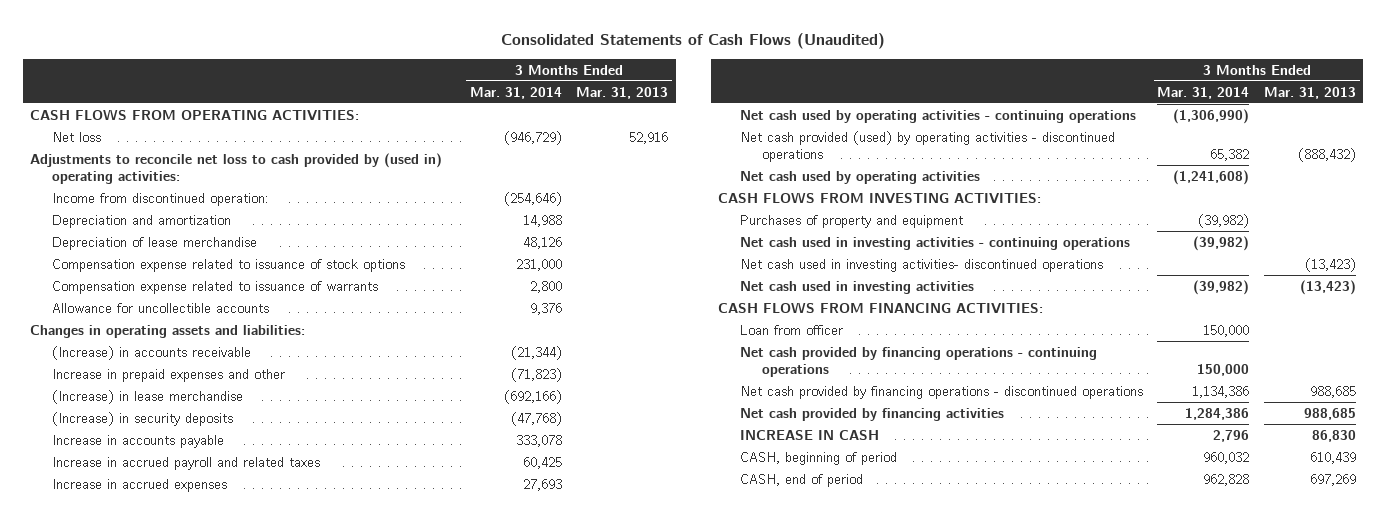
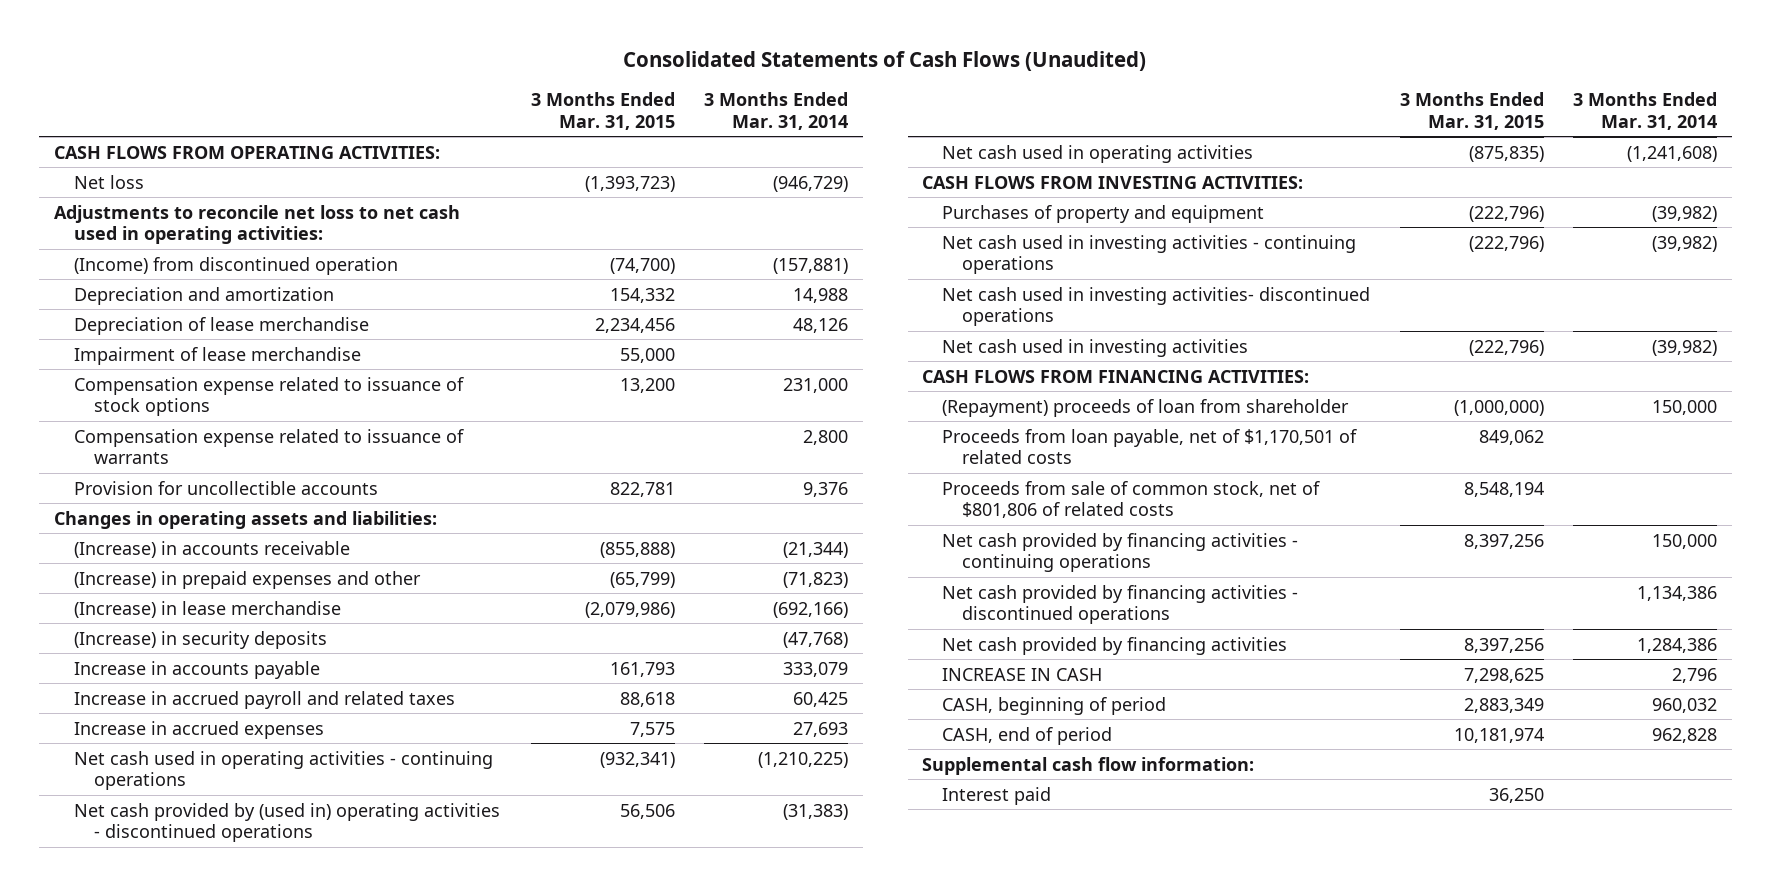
[576,86,669,99] Mar. 31, 2013 -> none
none -> [530,91,675,130] 3 Months Ended Mar. 31, 2015
[30,152,443,185] Adjustments to reconcile net loss to cash provided by (used in) operating activities: -> [53,204,460,245] Adjustments to reconcile net loss to net cash used in operating activities:
[52,192,270,206] Income from discontinued operation: -> [73,256,398,275] (Income) from discontinued operation
[503,191,562,206] (254,646) -> [773,257,849,274] (157,881)
none -> [73,346,361,365] Impairment of lease merchandise
[52,302,270,313] Allowance for uncollectible accounts -> [73,480,378,495] Provision for uncollectible accounts
[52,368,286,382] Increase in prepaid expenses and other -> [73,570,421,589] (Increase) in prepaid expenses and other
[515,434,562,447] 333,078 -> [783,661,849,677] 333,079
[739,109,1136,123] Net cash used by operating activities - continuing operations -> [73,750,493,791] Net cash used in operating activities - continuing operations
[1173,108,1250,124] (1,306,990) -> [758,751,849,768] (1,210,225)
[739,130,1115,163] Net cash provided (used) by operating activities - discontinued operations -> [73,802,500,843] Net cash provided by (used in) operating activities - discontinued operations
[1210,149,1250,162] 65,382 -> [783,803,849,820] (31,383)
[739,170,980,184] Net cash used by operating activities -> [942,144,1254,163] Net cash used in operating activities
[739,324,843,335] Loan from officer -> [942,398,1350,417] (Repayment) proceeds of loan from shareholder
none -> [942,428,1358,465] Proceeds from loan payable, net of $1,170,501 of related costs
none -> [942,480,1321,519] Proceeds from sale of common stock, net of $801,806 of related costs
[739,346,1097,378] Net cash provided by financing operations - continuing operations -> [942,532,1299,573] Net cash provided by financing activities - continuing operations
[739,385,1143,399] Net cash provided by financing operations - discontinued operations -> [942,584,1299,625] Net cash provided by financing activities - discontinued operations
none -> [922,756,1255,775] Supplemental cash flow information:
none -> [942,786,1052,805] Interest paid

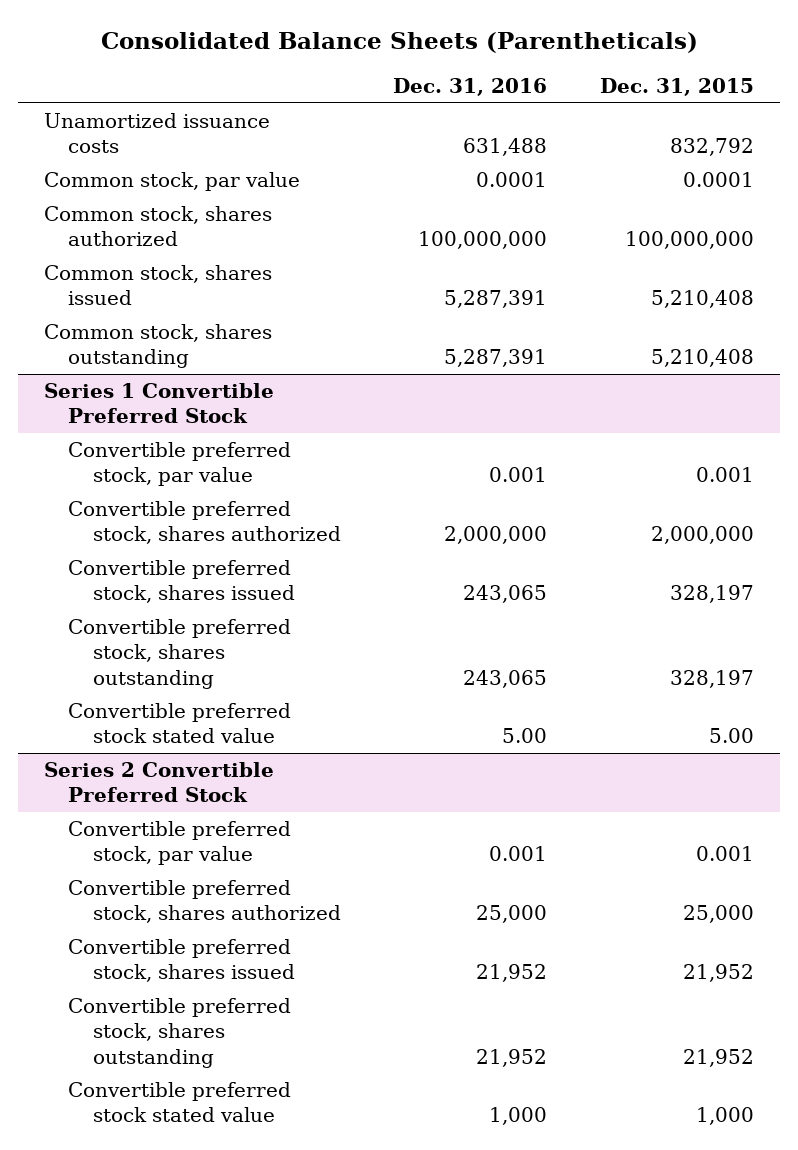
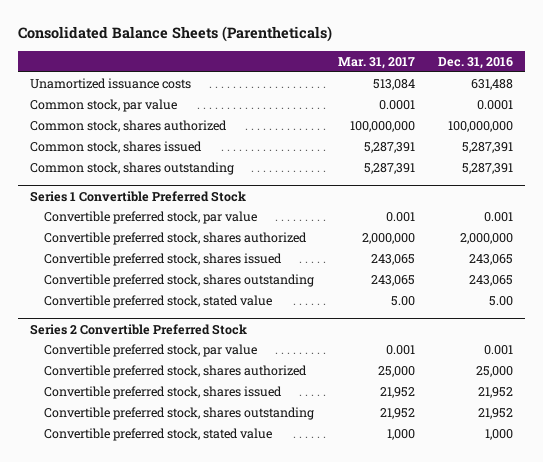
[599,77,754,96] Dec. 31, 2015 -> none
none -> [337,56,415,69] Mar. 31, 2017
[68,703,292,744] Convertible preferred stock stated value -> [44,295,273,309] Convertible preferred stock, stated value
[68,1082,292,1123] Convertible preferred stock stated value -> [44,428,273,442] Convertible preferred stock, stated value

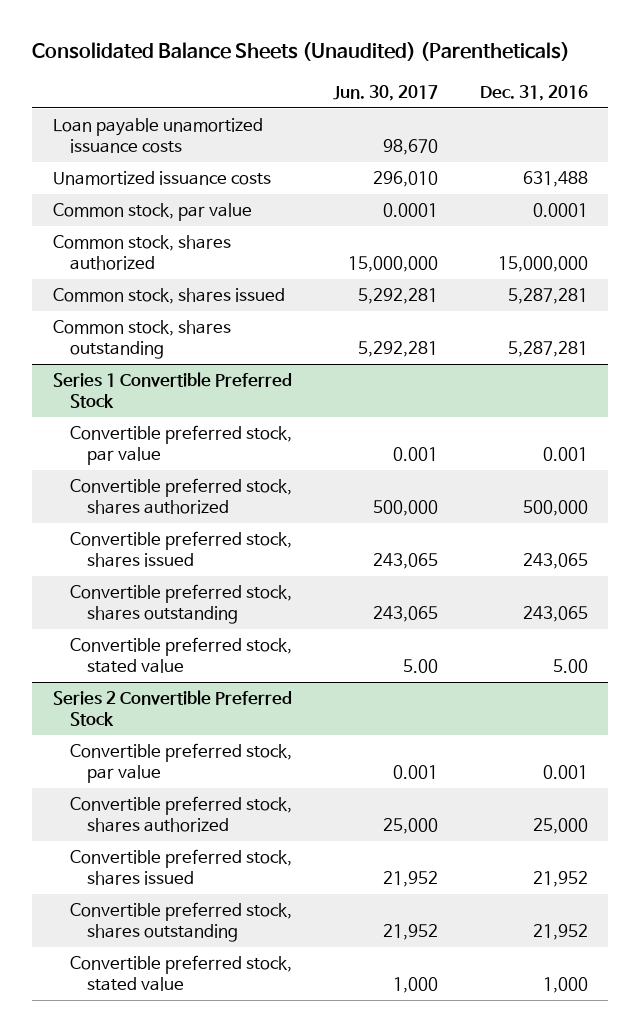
[18,25,333,42] Consolidated Balance Sheets (Parentheticals) -> [31,42,570,62] Consolidated Balance Sheets (Unaudited) (Parentheticals)
[337,56,415,69] Mar. 31, 2017 -> none
none -> [333,84,439,101] Jun. 30, 2017
none -> [52,118,263,154] Loan payable unamortized issuance costs
[448,121,514,133] 100,000,000 -> [497,256,588,273] 15,000,000
[462,142,514,154] 5,287,391 -> [507,288,588,305] 5,287,281
[462,163,514,175] 5,287,391 -> [507,341,588,358] 5,287,281
[460,233,514,245] 2,000,000 -> [522,500,588,517] 500,000

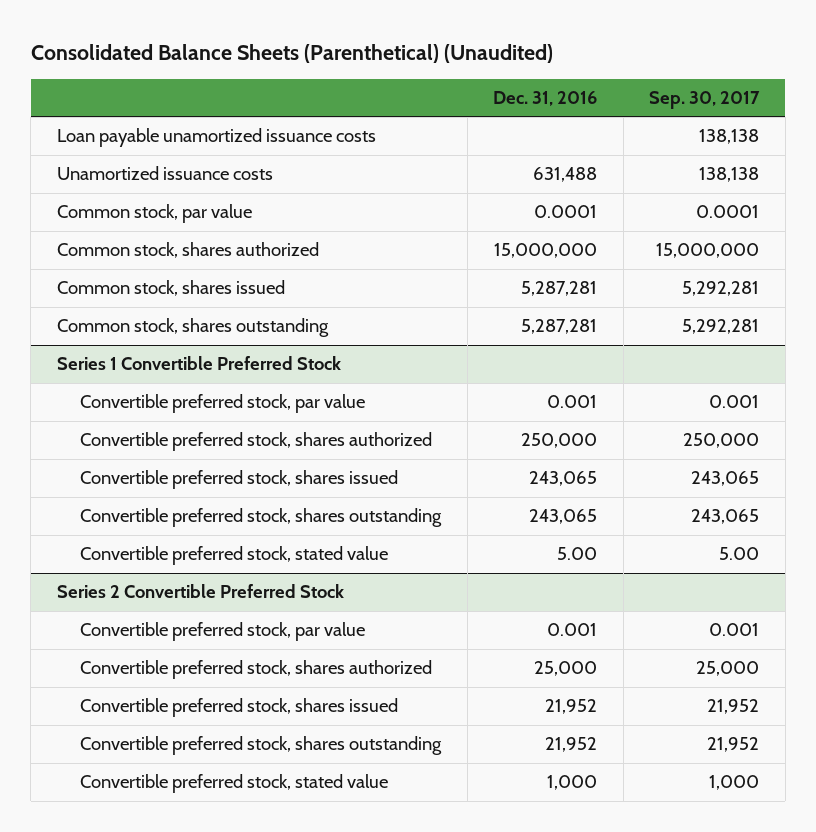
[31,42,570,62] Consolidated Balance Sheets (Unaudited) (Parentheticals) -> [30,43,553,63] Consolidated Balance Sheets (Parenthetical) (Unaudited)
[333,84,439,101] Jun. 30, 2017 -> none
none -> [649,90,761,109] Sep. 30, 2017
[522,500,588,517] 500,000 -> [521,433,598,449] 250,000

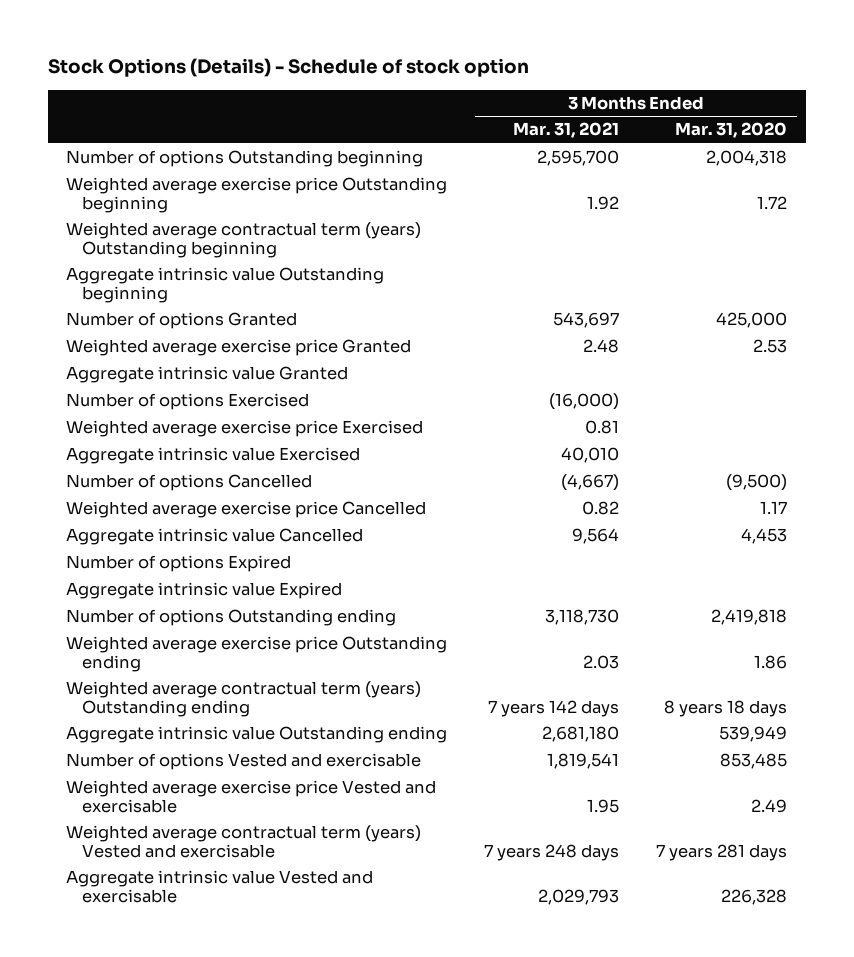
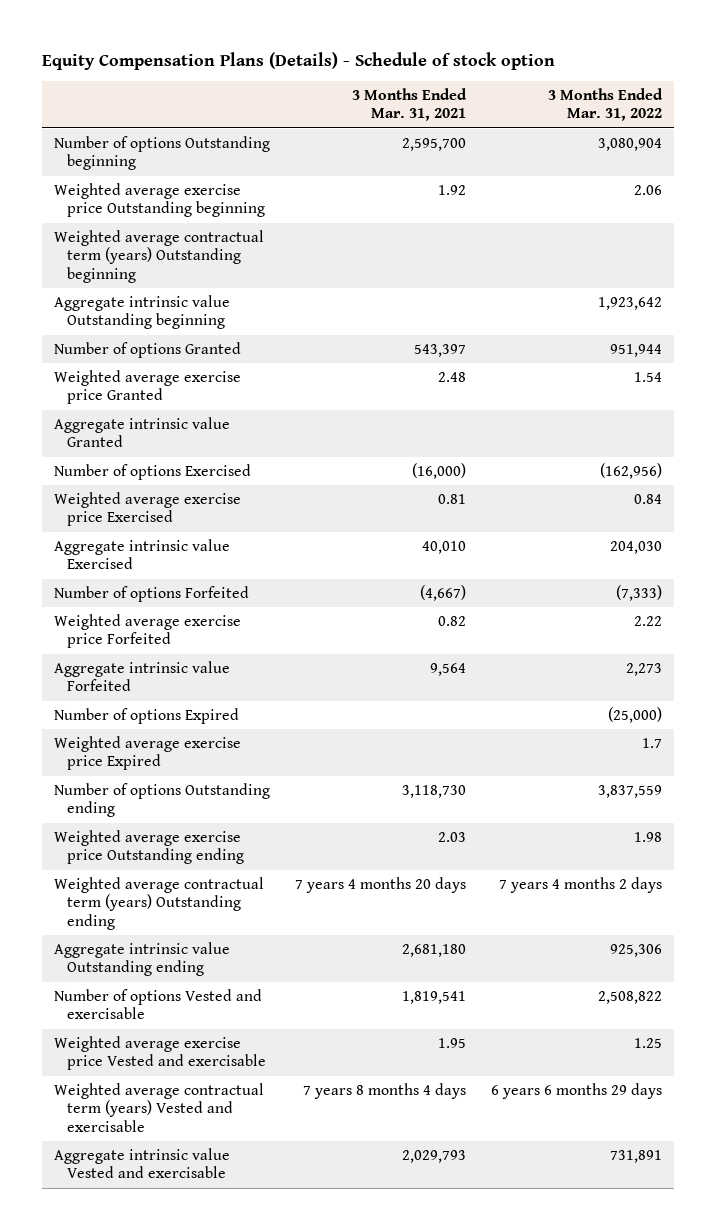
[48,58,530,78] Stock Options (Details) - Schedule of stock option -> [41,51,555,70] Equity Compensation Plans (Details) - Schedule of stock option
[675,122,788,139] Mar. 31, 2020 -> none
none -> [547,87,663,122] 3 Months Ended Mar. 31, 2022
[553,312,620,329] 543,697 -> [413,343,466,357] 543,397
[66,474,313,492] Number of options Cancelled -> [54,585,250,602] Number of options Forfeited
[66,501,427,519] Weighted average exercise price Cancelled -> [54,613,242,649] Weighted average exercise price Forfeited
[66,528,364,546] Aggregate intrinsic value Cancelled -> [54,660,231,692] Aggregate intrinsic value Forfeited
[66,582,343,600] Aggregate intrinsic value Expired -> none
none -> [54,735,242,771] Weighted average exercise price Expired
[488,699,620,717] 7 years 142 days -> [294,876,466,893] 7 years 4 months 20 days
[484,843,620,861] 7 years 248 days -> [302,1082,466,1099] 7 years 8 months 4 days

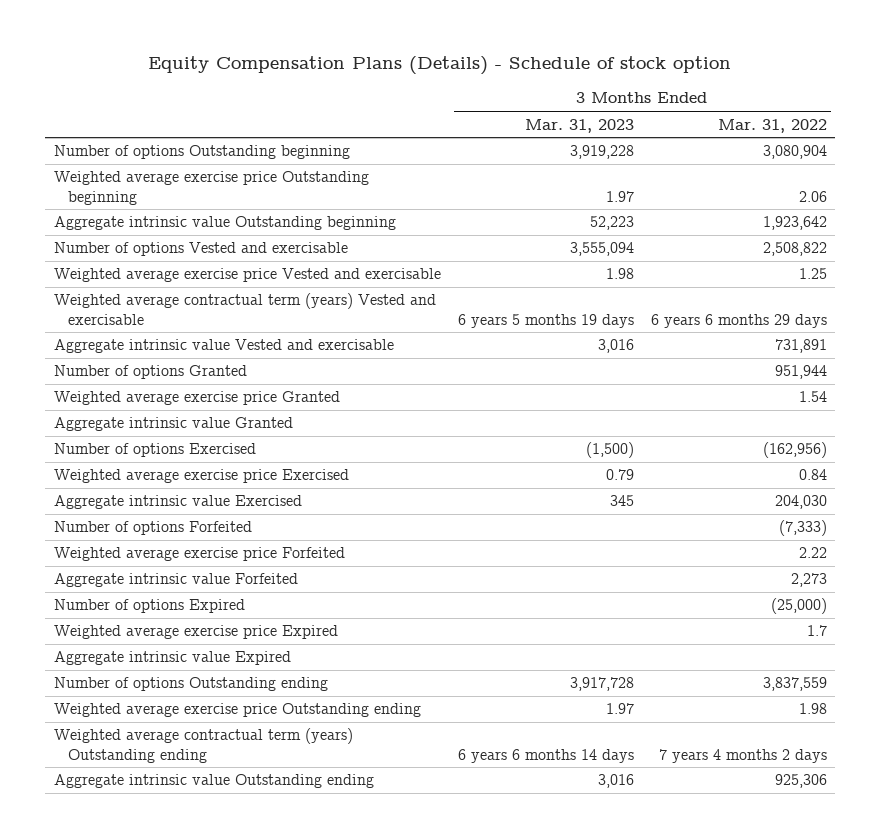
[351,87,467,122] 3 Months Ended Mar. 31, 2021 -> none
none -> [524,118,634,133] Mar. 31, 2023
[54,229,265,283] Weighted average contractual term (years) Outstanding beginning -> none
[54,988,263,1020] Number of options Vested and exercisable -> [53,242,348,257] Number of options Vested and exercisable
[54,1035,266,1071] Weighted average exercise price Vested and exercisable -> [53,268,441,283] Weighted average exercise price Vested and exercisable
[54,1082,265,1132] Weighted average contractual term (years) Vested and exercisable -> [53,293,436,325] Weighted average contractual term (years) Vested and exercisable
[54,1147,231,1179] Aggregate intrinsic value Vested and exercisable -> [53,339,394,354] Aggregate intrinsic value Vested and exercisable
none -> [53,651,291,666] Aggregate intrinsic value Expired

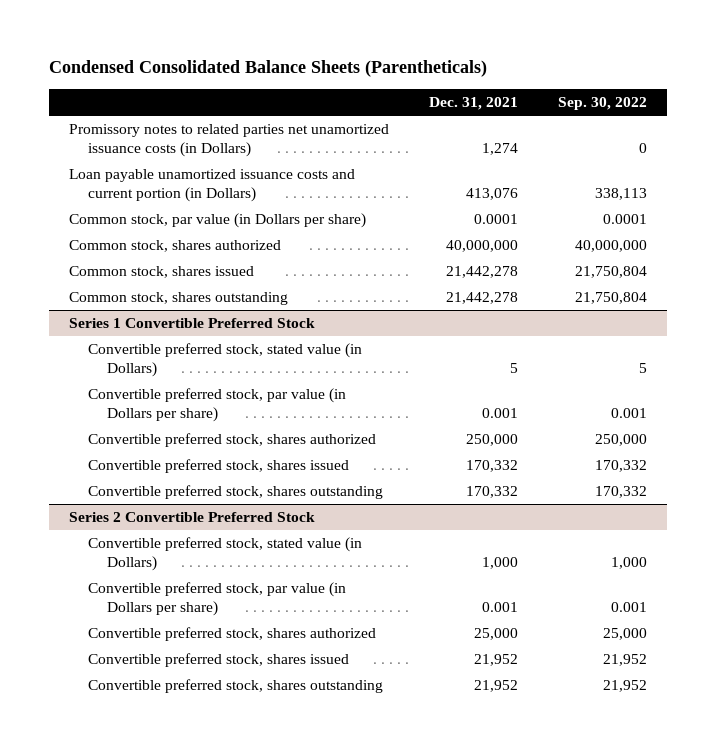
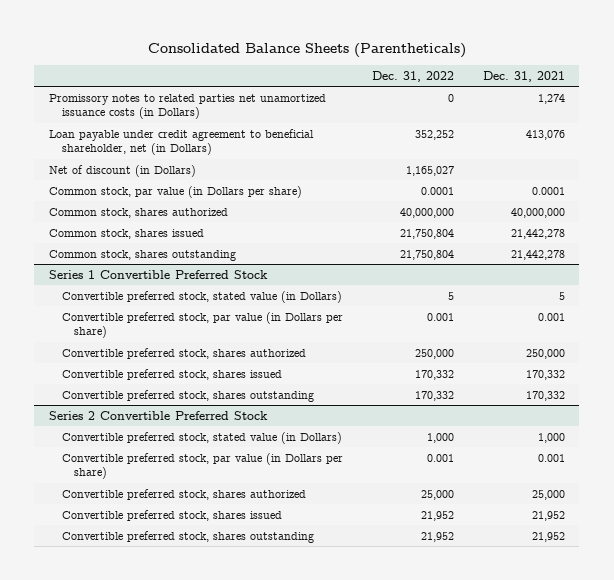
[49,60,488,78] Condensed Consolidated Balance Sheets (Parentheticals) -> [147,43,466,59] Consolidated Balance Sheets (Parentheticals)
[557,97,647,111] Sep. 30, 2022 -> none
none -> [371,70,454,82] Dec. 31, 2022
[69,169,356,203] Loan payable unamortized issuance costs and current portion (in Dollars) -> [48,128,314,156] Loan payable under credit agreement to beneficial shareholder, net (in Dollars)
none -> [48,164,196,177] Net of discount (in Dollars)

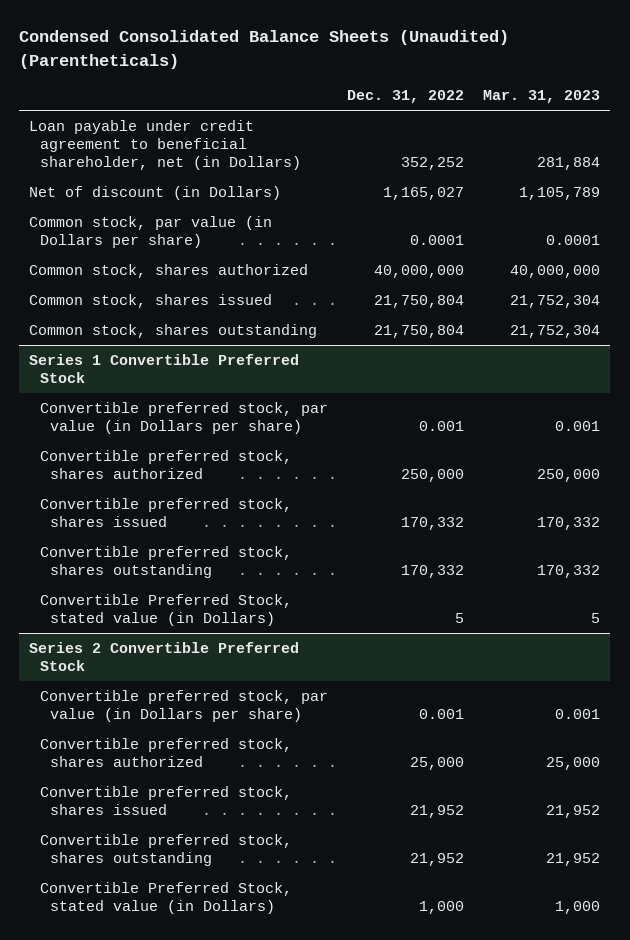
[147,43,466,59] Consolidated Balance Sheets (Parentheticals) -> [19,30,510,69] Condensed Consolidated Balance Sheets (Unaudited) (Parentheticals)
[482,70,565,82] Dec. 31, 2021 -> none
none -> [483,90,601,104] Mar. 31, 2023
[48,93,326,120] Promissory notes to related parties net unamortized issuance costs (in Dollars) -> none
[61,290,342,303] Convertible preferred stock, stated value (in Dollars) -> none
none -> [39,593,292,626] Convertible Preferred Stock, stated value (in Dollars)
[61,431,342,444] Convertible preferred stock, stated value (in Dollars) -> none
none -> [39,881,292,914] Convertible Preferred Stock, stated value (in Dollars)

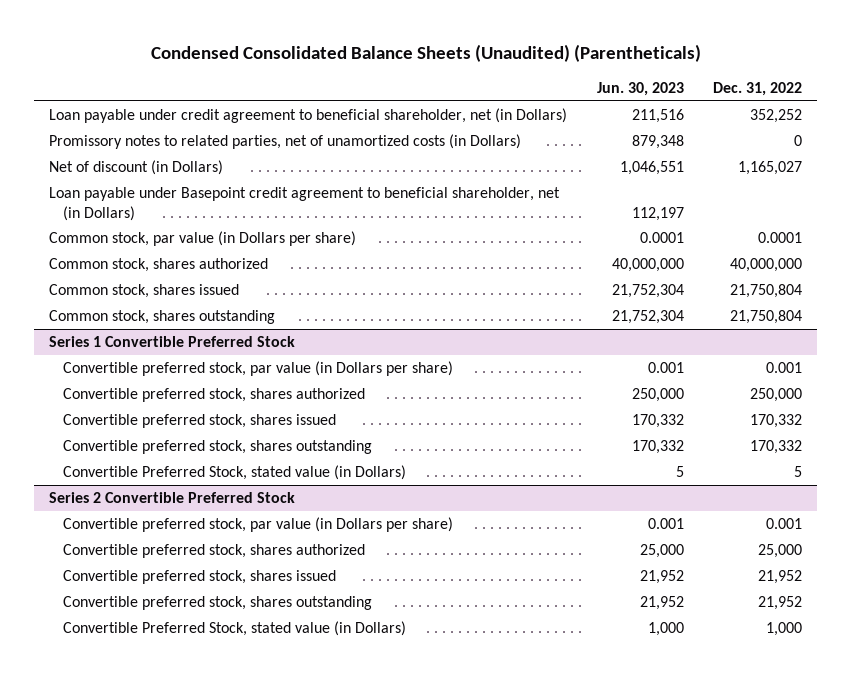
[483,90,601,104] Mar. 31, 2023 -> none
none -> [596,82,684,97] Jun. 30, 2023
none -> [48,134,521,150] Promissory notes to related parties, net of unamortized costs (in Dollars)
none -> [48,187,560,221] Loan payable under Basepoint credit agreement to beneficial shareholder, net (in Dollars)

